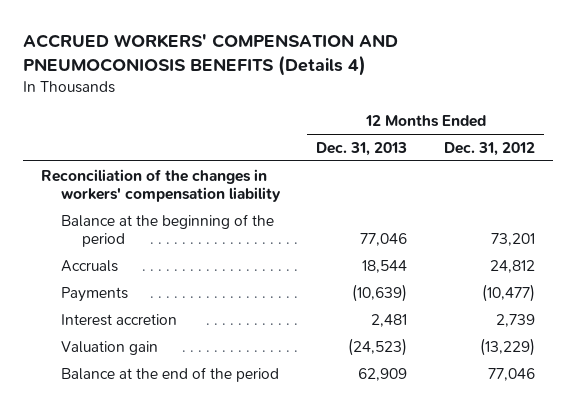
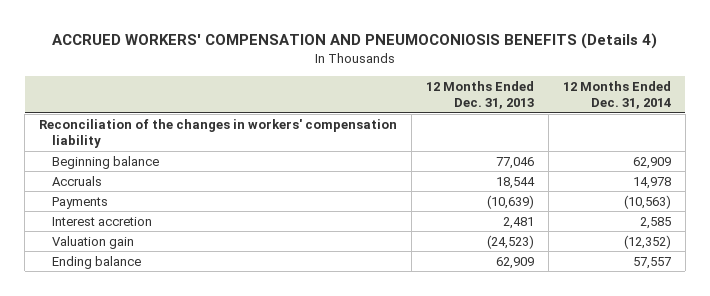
[443,142,535,157] Dec. 31, 2012 -> none
none -> [562,80,671,110] 12 Months Ended Dec. 31, 2014
[61,213,275,247] Balance at the beginning of the period -> [51,155,159,169] Beginning balance
[61,366,280,382] Balance at the end of the period -> [51,255,141,269] Ending balance

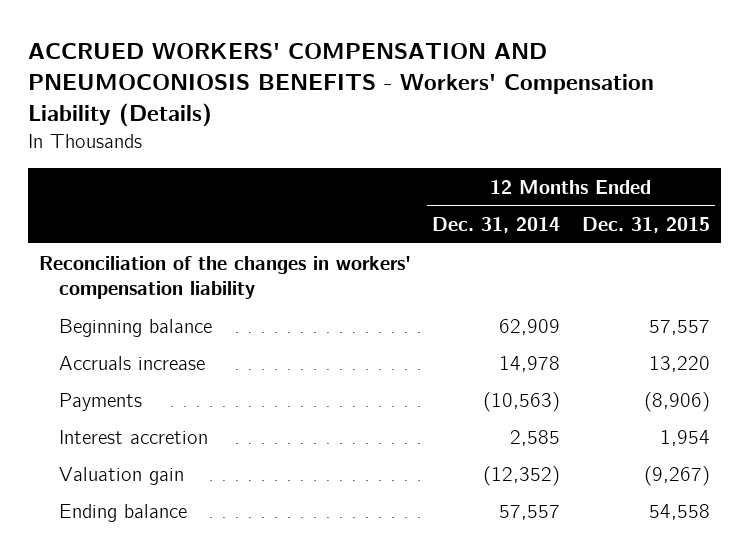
[52,33,658,50] ACCRUED WORKERS' COMPENSATION AND PNEUMOCONIOSIS BENEFITS (Details 4) -> [28,43,655,128] ACCRUED WORKERS' COMPENSATION AND PNEUMOCONIOSIS BENEFITS - Workers' Compensation Liability (Details)
[426,80,535,110] 12 Months Ended Dec. 31, 2013 -> none
none -> [581,216,710,233] Dec. 31, 2015
[51,175,102,186] Accruals -> [59,355,206,370] Accruals increase

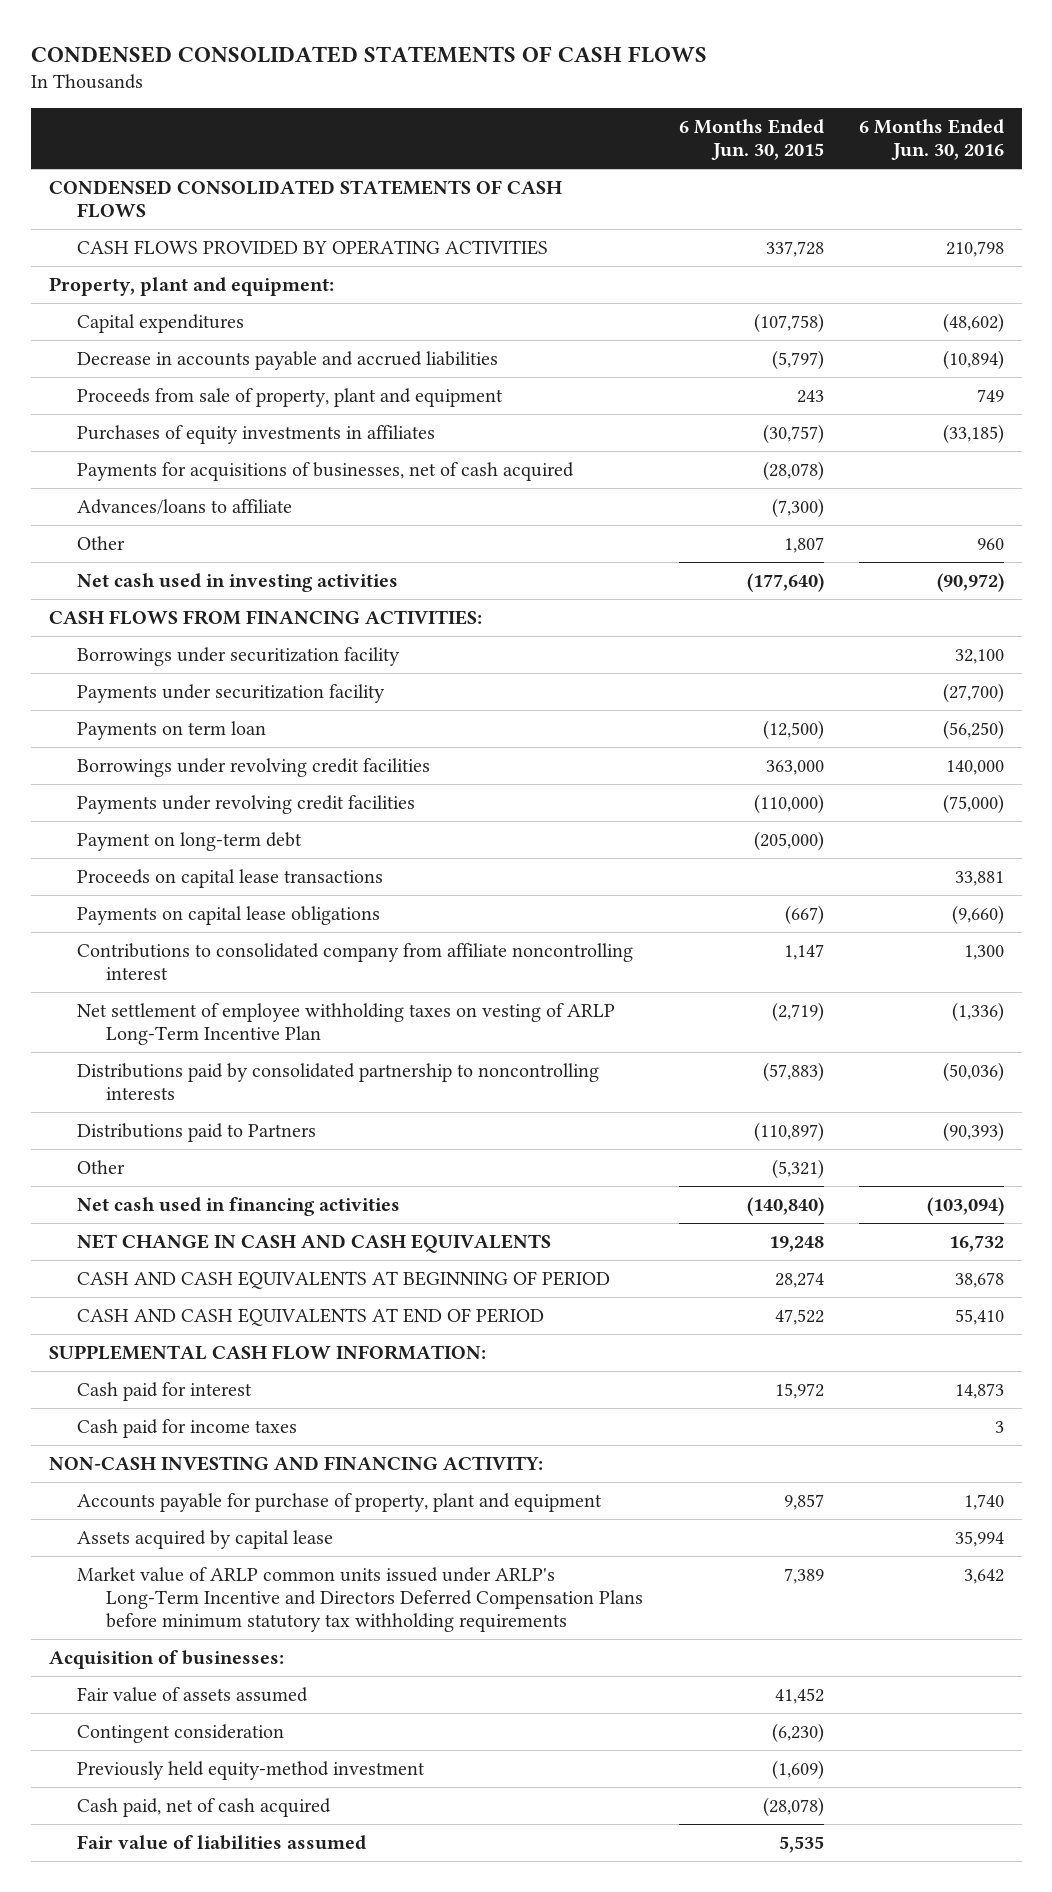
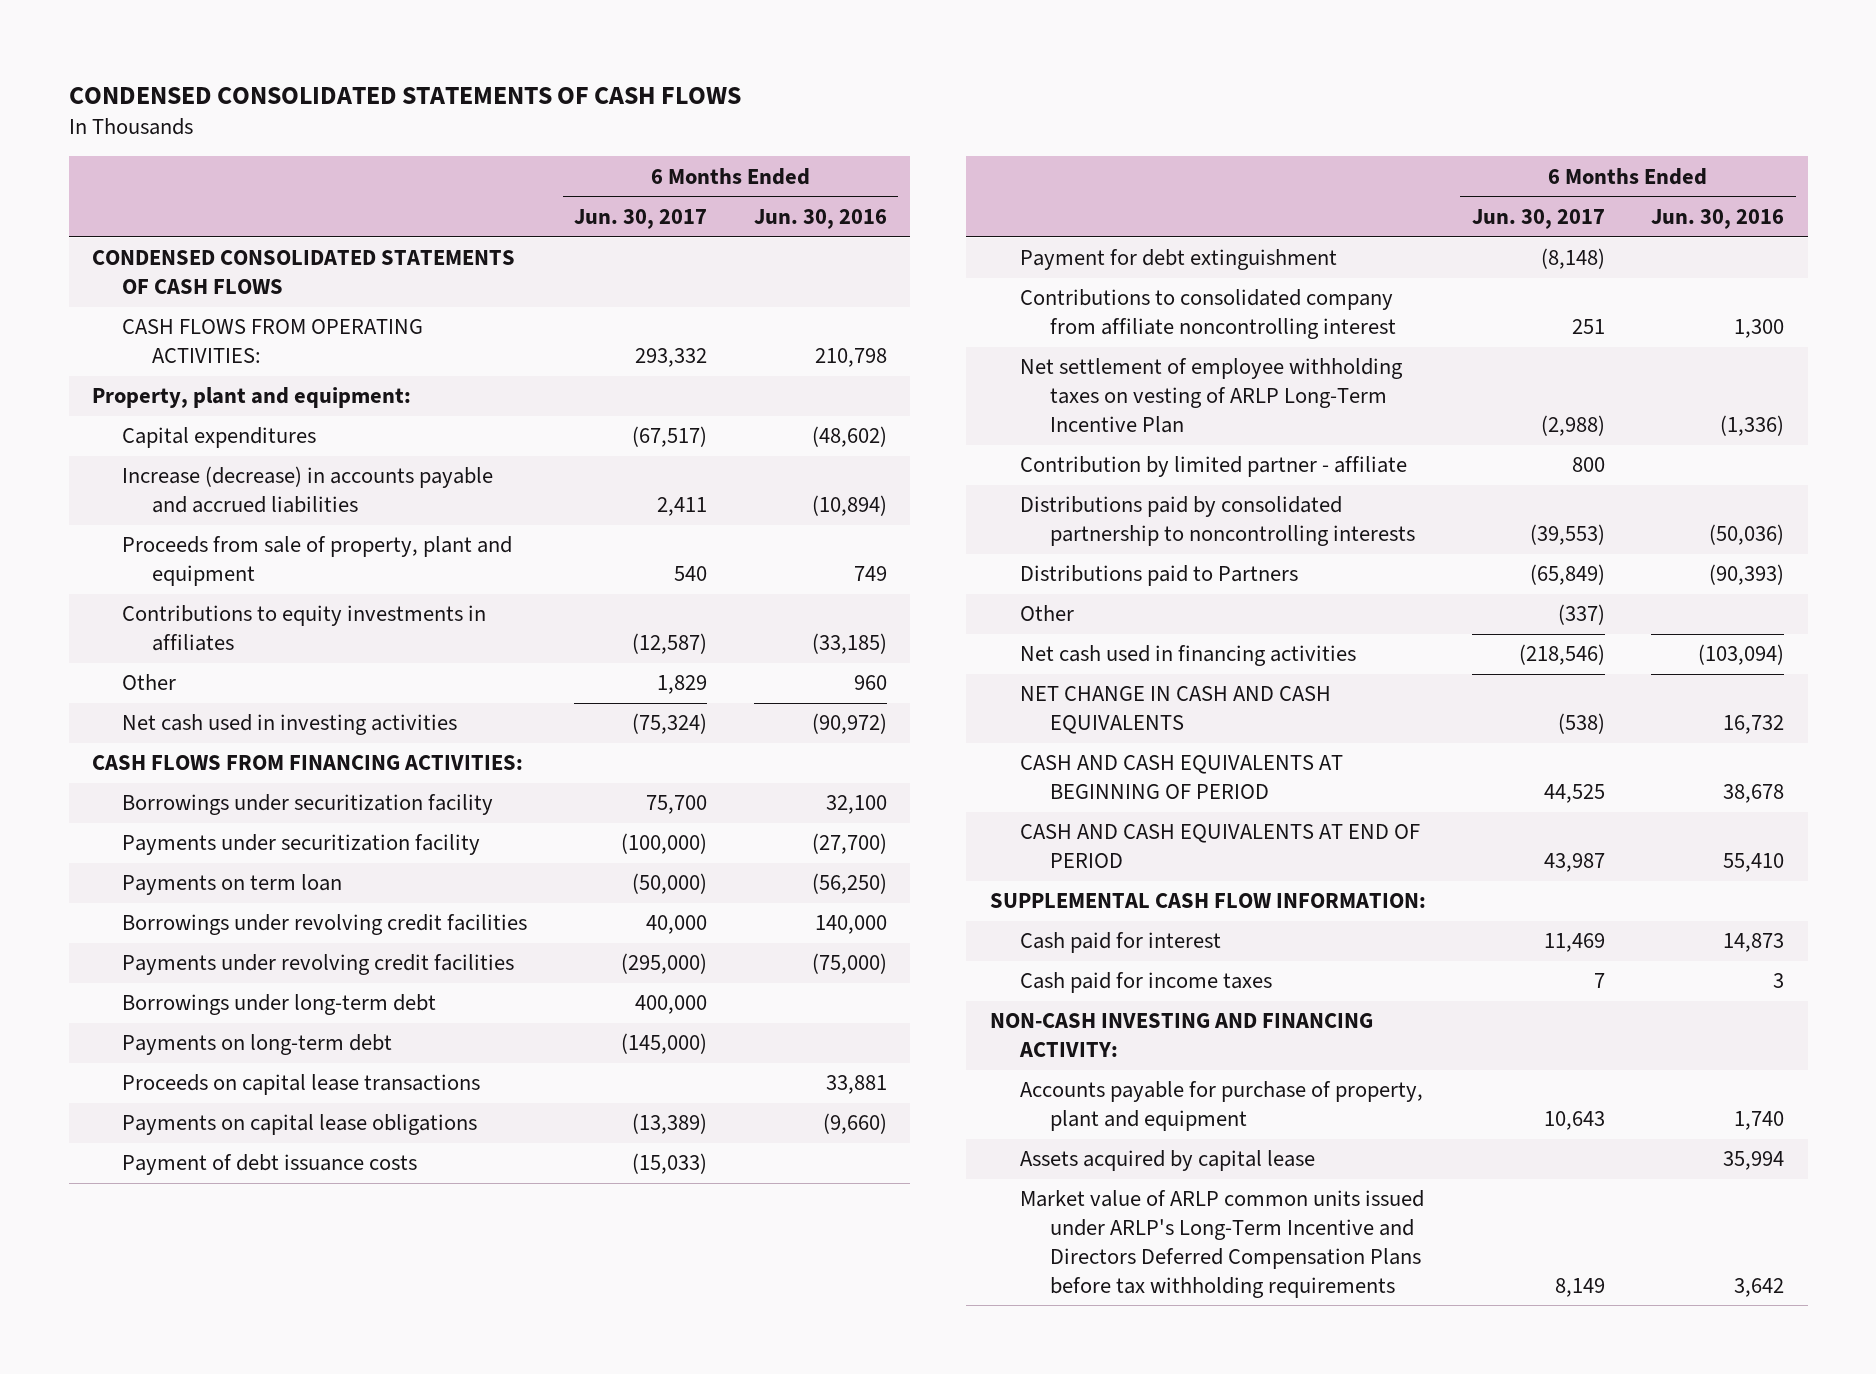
[678,119,824,161] 6 Months Ended Jun. 30, 2015 -> none
none -> [574,209,708,230] Jun. 30, 2017
[77,239,549,255] CASH FLOWS PROVIDED BY OPERATING ACTIVITIES -> [122,319,424,364] CASH FLOWS FROM OPERATING ACTIVITIES:
[77,350,499,370] Decrease in accounts payable and accrued liabilities -> [122,466,494,514] Increase (decrease) in accounts payable and accrued liabilities
[77,461,575,481] Payments for acquisitions of businesses, net of cash acquired -> none
[77,498,293,515] Advances/loans to affiliate -> none
[77,424,436,444] Purchases of equity investments in affiliates -> [122,605,487,652] Contributions to equity investments in affiliates
none -> [122,994,437,1016] Borrowings under long-term debt
[77,831,303,851] Payment on long-term debt -> [122,1034,393,1056] Payments on long-term debt
none -> [122,1154,418,1176] Payment of debt issuance costs
none -> [1019,249,1337,271] Payment for debt extinguishment
none -> [1019,456,1407,478] Contribution by limited partner - affiliate
[48,1649,284,1669] Acquisition of businesses: -> none
[77,1686,309,1702] Fair value of assets assumed -> none
[77,1723,285,1743] Contingent consideration -> none
[77,1760,426,1780] Previously held equity-method investment -> none
[77,1797,332,1817] Cash paid, net of cash acquired -> none
[77,1834,367,1850] Fair value of liabilities assumed -> none
[77,1566,644,1633] Market value of ARLP common units issued under ARLP's Long-Term Incentive and Directors Deferred Compensation Plans before minimum statutory tax withholding requirements -> [1019,1190,1424,1298] Market value of ARLP common units issued under ARLP's Long-Term Incentive and Directors Deferred Compensation Plans before tax withholding requirements

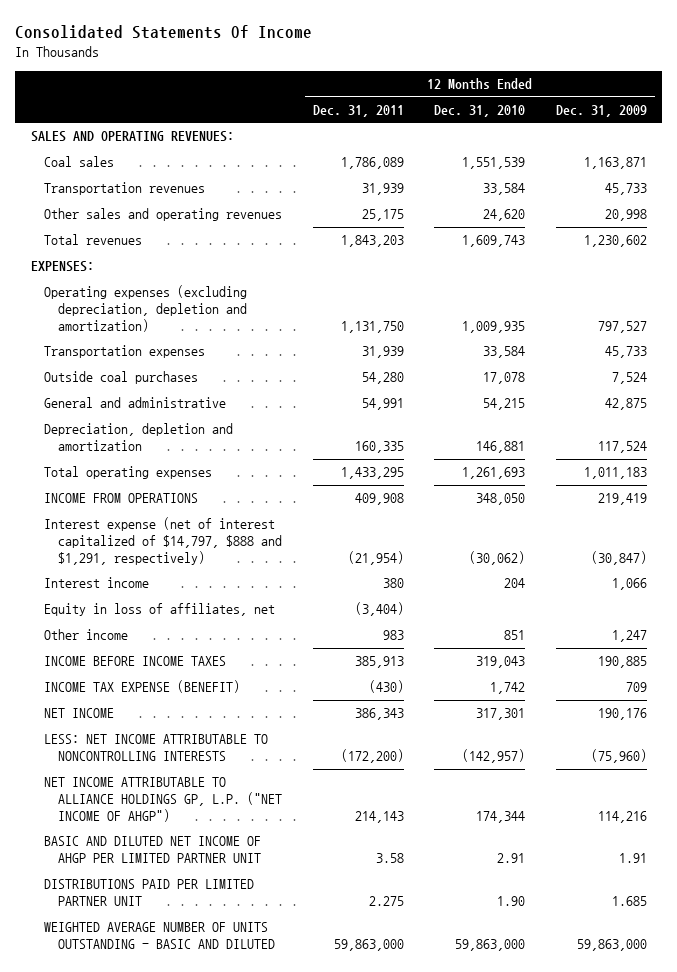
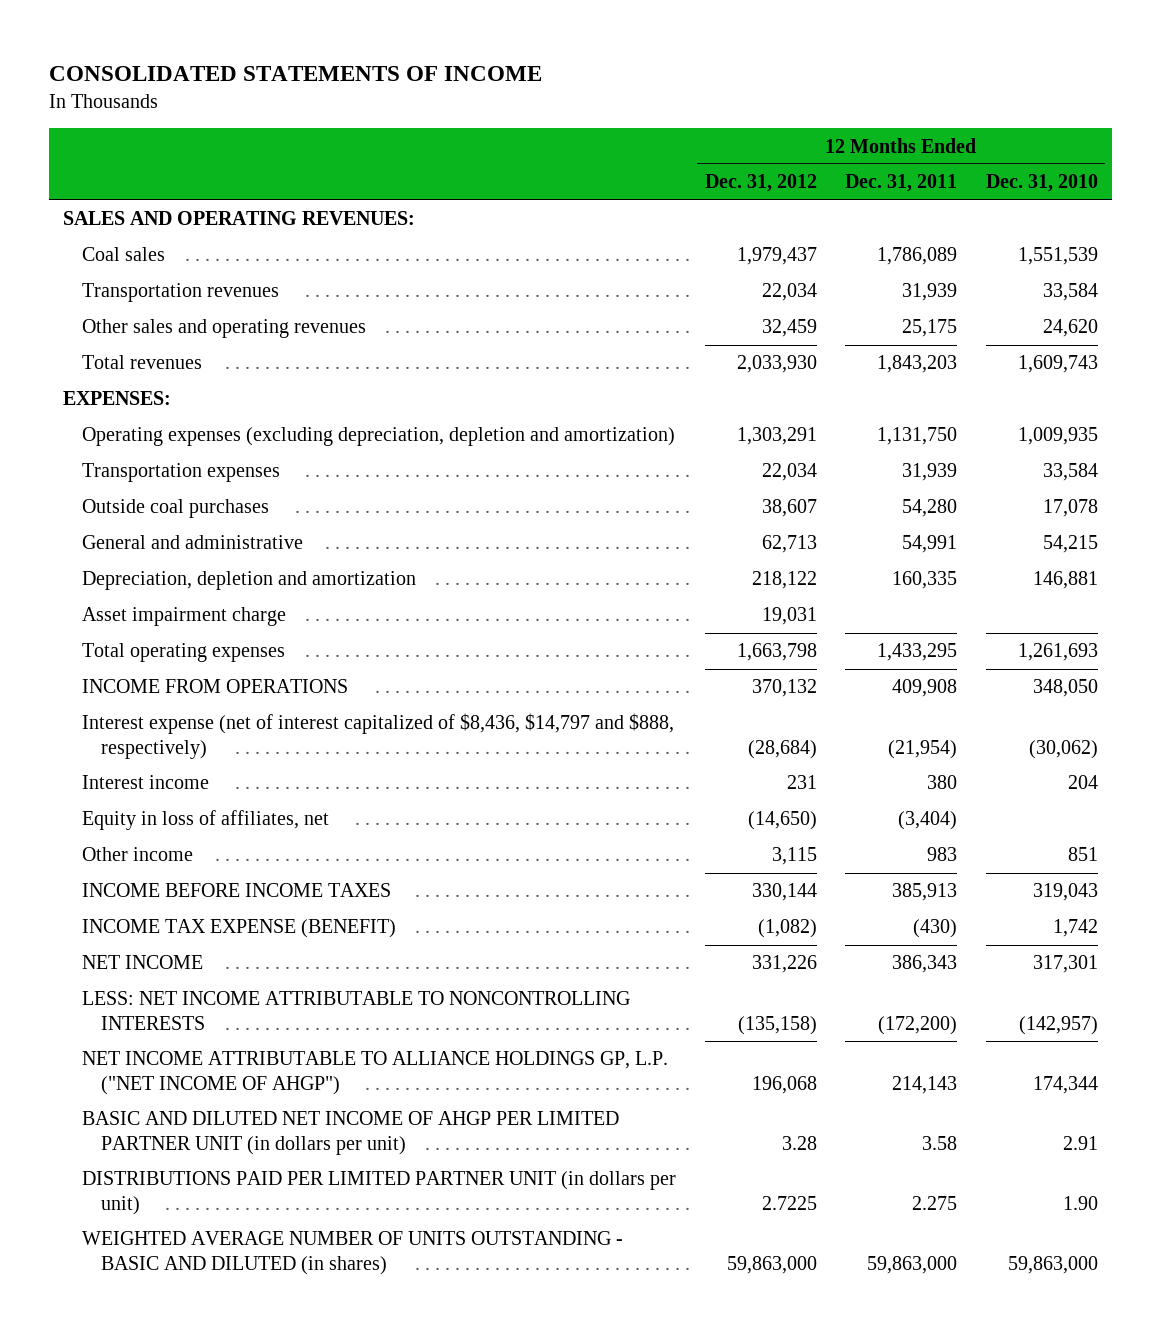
[15,25,313,40] Consolidated Statements Of Income -> [49,65,543,81] CONSOLIDATED STATEMENTS OF INCOME
[555,104,647,117] Dec. 31, 2009 -> none
none -> [704,174,817,193] Dec. 31, 2012
none -> [82,607,287,627] Asset impairment charge
[44,517,283,566] Interest expense (net of interest capitalized of $14,797, $888 and $1,291, respectively) -> [82,713,675,759] Interest expense (net of interest capitalized of $8,436, $14,797 and $888, respectively)
[44,836,262,864] BASIC AND DILUTED NET INCOME OF AHGP PER LIMITED PARTNER UNIT -> [82,1111,620,1155] BASIC AND DILUTED NET INCOME OF AHGP PER LIMITED PARTNER UNIT (in dollars per unit)
[44,879,255,907] DISTRIBUTIONS PAID PER LIMITED PARTNER UNIT -> [82,1171,677,1215] DISTRIBUTIONS PAID PER LIMITED PARTNER UNIT (in dollars per unit)
[44,922,276,950] WEIGHTED AVERAGE NUMBER OF UNITS OUTSTANDING - BASIC AND DILUTED -> [82,1231,624,1275] WEIGHTED AVERAGE NUMBER OF UNITS OUTSTANDING - BASIC AND DILUTED (in shares)

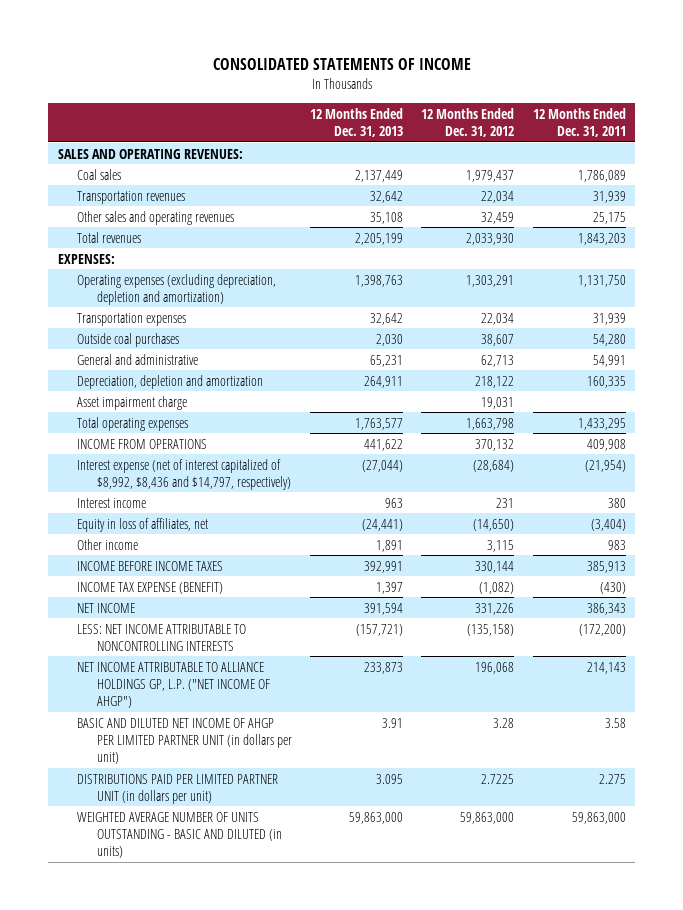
[985,174,1098,193] Dec. 31, 2010 -> none
none -> [310,107,404,137] 12 Months Ended Dec. 31, 2013
[82,713,675,759] Interest expense (net of interest capitalized of $8,436, $14,797 and $888, respectively) -> [77,458,291,490] Interest expense (net of interest capitalized of $8,992, $8,436 and $14,797, respectively)
[82,1231,624,1275] WEIGHTED AVERAGE NUMBER OF UNITS OUTSTANDING - BASIC AND DILUTED (in shares) -> [77,811,282,859] WEIGHTED AVERAGE NUMBER OF UNITS OUTSTANDING - BASIC AND DILUTED (in units)

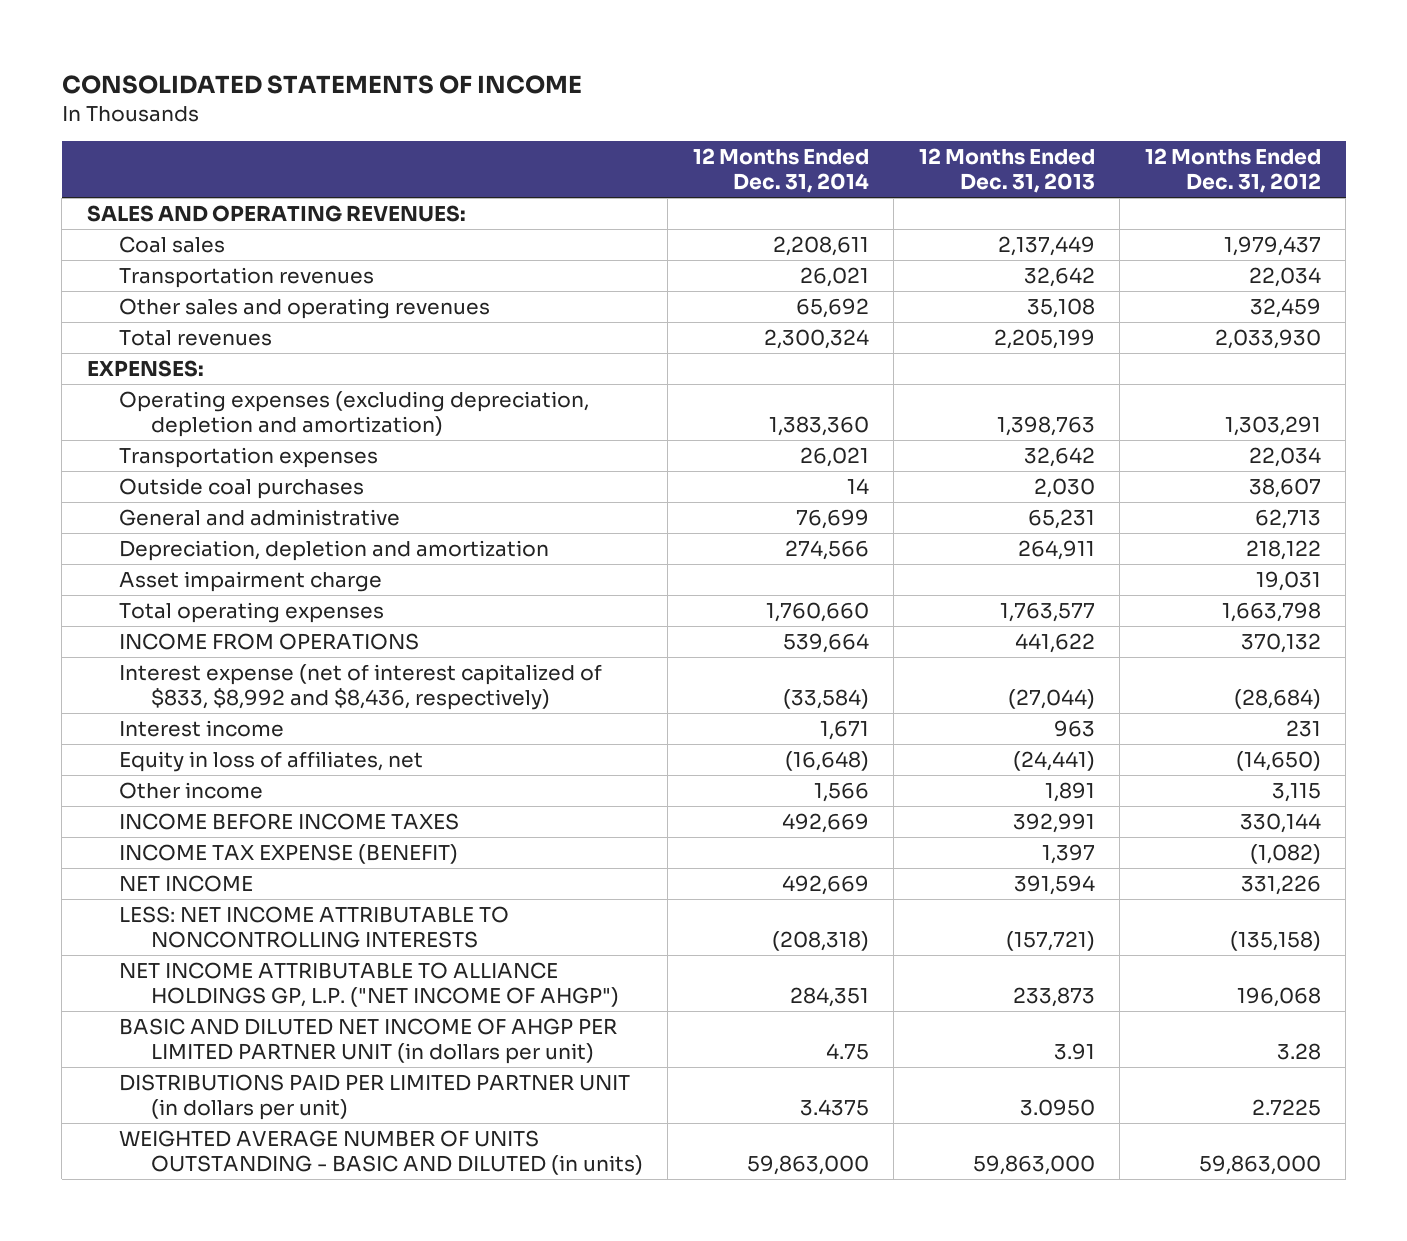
[532,107,626,137] 12 Months Ended Dec. 31, 2011 -> none
none -> [692,148,869,194] 12 Months Ended Dec. 31, 2014
[77,458,291,490] Interest expense (net of interest capitalized of $8,992, $8,436 and $14,797, respectively) -> [118,663,602,711] Interest expense (net of interest capitalized of $833, $8,992 and $8,436, respectively)
[376,773,404,784] 3.095 -> [1019,1099,1095,1117] 3.0950

